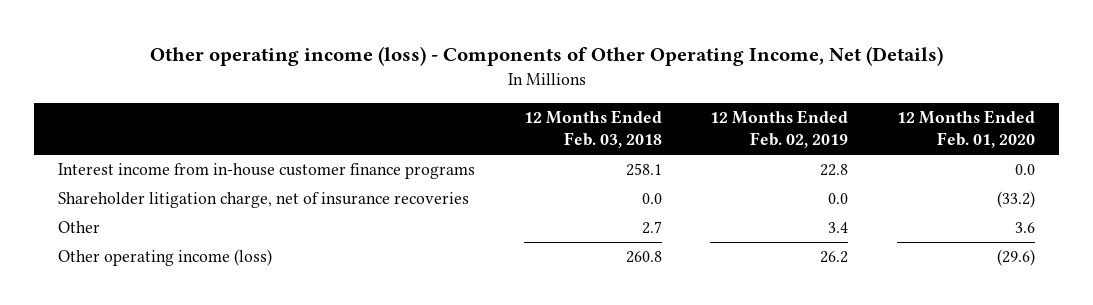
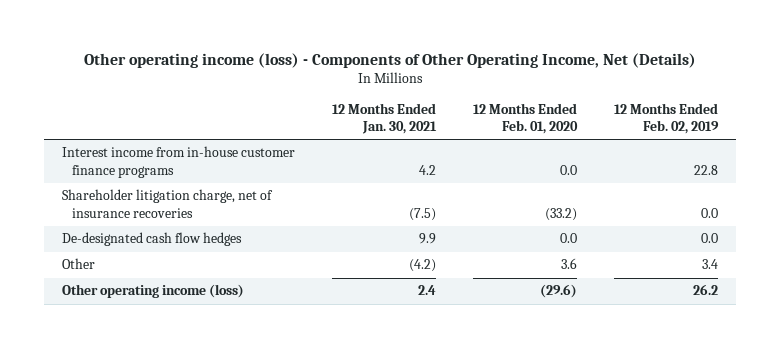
[523,110,662,149] 12 Months Ended Feb. 03, 2018 -> none
none -> [331,102,437,134] 12 Months Ended Jan. 30, 2021
none -> [62,232,243,247] De-designated cash flow hedges

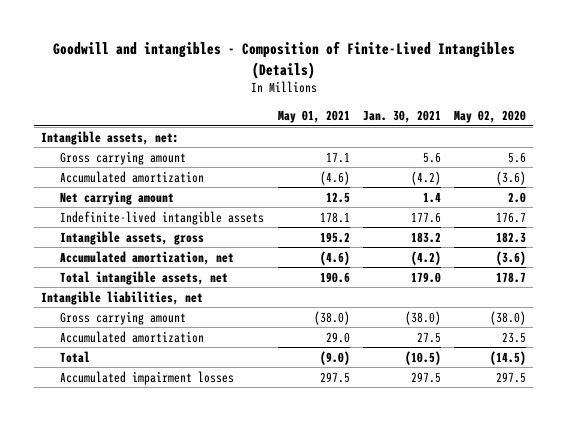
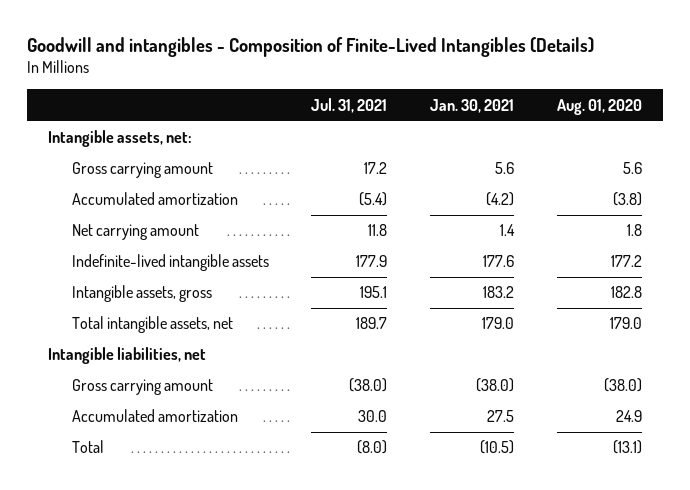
[277,110,350,124] May 01, 2021 -> none
[454,110,527,124] May 02, 2020 -> none
none -> [311,97,388,113] Jul. 31, 2021
none -> [557,98,643,115] Aug. 01, 2020
[60,250,235,265] Accumulated amortization, net -> none
[60,370,235,385] Accumulated impairment losses -> none

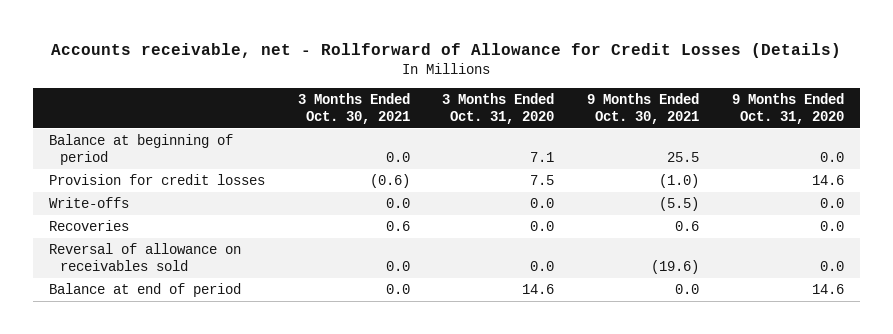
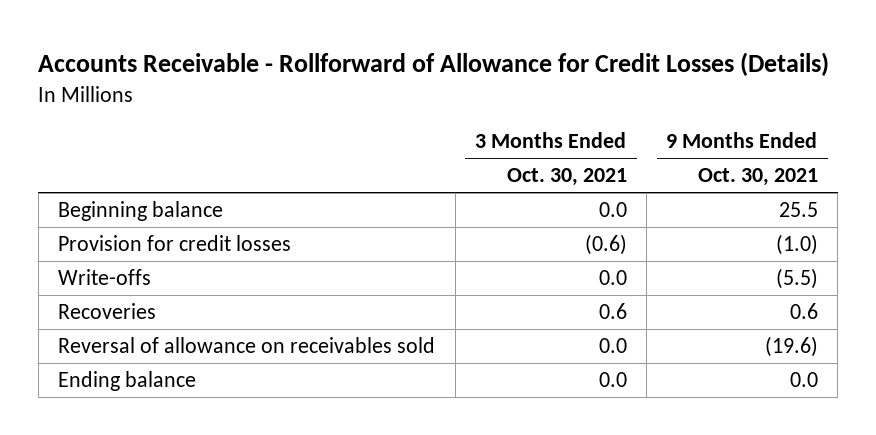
[51,42,842,58] Accounts receivable, net - Rollforward of Allowance for Credit Losses (Details) -> [38,52,830,77] Accounts Receivable - Rollforward of Allowance for Credit Losses (Details)
[442,92,555,124] 3 Months Ended Oct. 31, 2020 -> none
[731,92,844,124] 9 Months Ended Oct. 31, 2020 -> none
[49,134,234,166] Balance at beginning of period -> [58,201,224,222] Beginning balance
[49,283,242,298] Balance at end of period -> [58,371,197,392] Ending balance

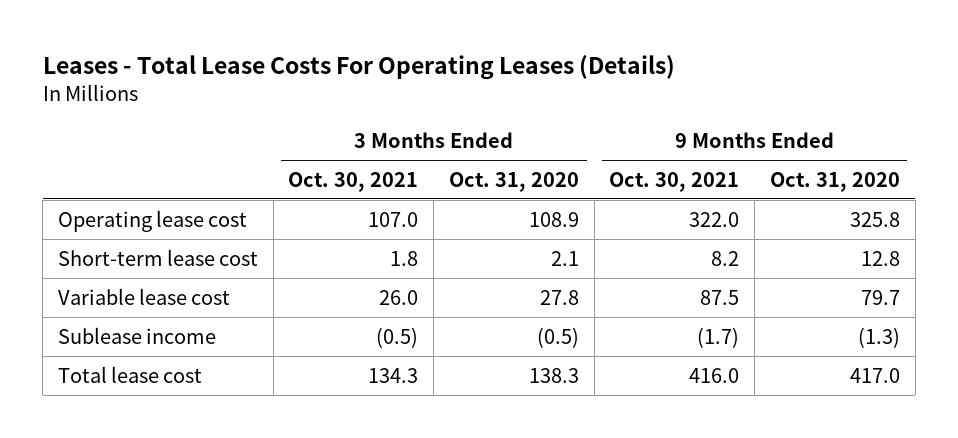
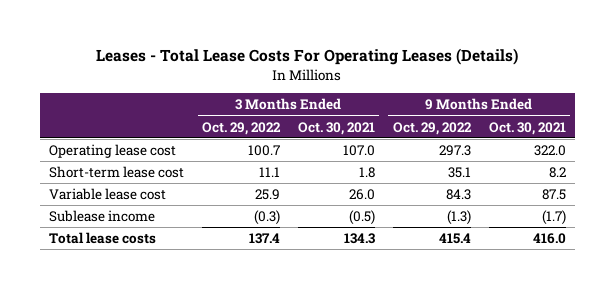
[448,171,579,192] Oct. 31, 2020 -> none
[769,171,900,192] Oct. 31, 2020 -> none
none -> [202,121,282,135] Oct. 29, 2022
none -> [392,121,472,135] Oct. 29, 2022
[58,365,203,383] Total lease cost -> [49,232,157,245] Total lease costs

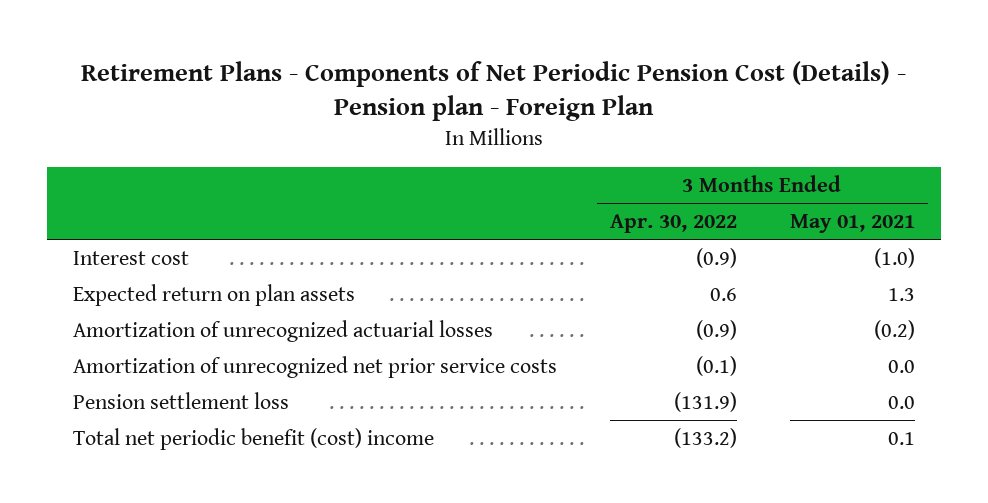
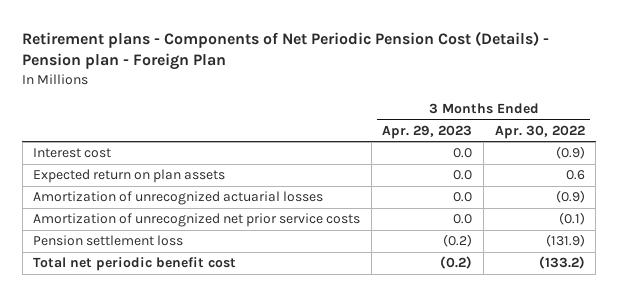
[81,60,907,122] Retirement Plans - Components of Net Periodic Pension Cost (Details) - Pension plan - Foreign Plan -> [22,30,550,71] Retirement plans - Components of Net Periodic Pension Cost (Details) - Pension plan - Foreign Plan
[789,214,915,234] May 01, 2021 -> none
none -> [382,124,473,139] Apr. 29, 2023
[73,427,435,450] Total net periodic benefit (cost) income -> [33,257,237,272] Total net periodic benefit cost

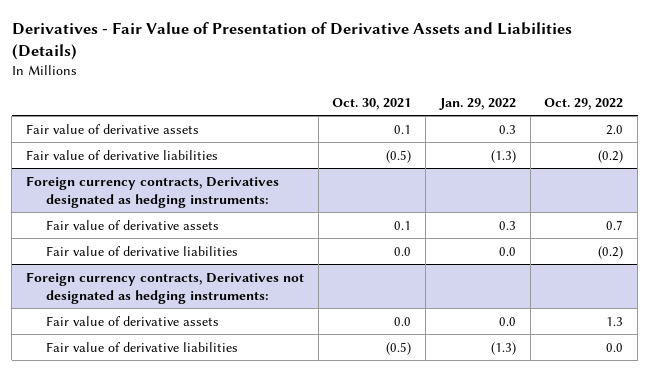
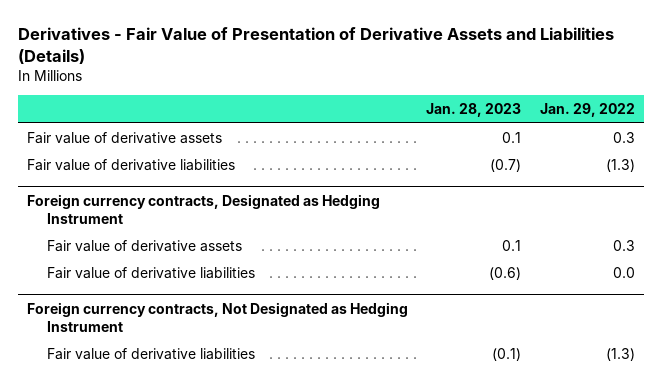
[332,97,412,110] Oct. 30, 2021 -> none
[544,97,624,110] Oct. 29, 2022 -> none
none -> [426,103,522,118] Jan. 28, 2023
[25,175,279,208] Foreign currency contracts, Derivatives designated as hedging instruments: -> [27,193,381,224] Foreign currency contracts, Designated as Hedging Instrument
[45,315,219,326] Fair value of derivative assets -> none
[25,271,304,304] Foreign currency contracts, Derivatives not designated as hedging instruments: -> [27,301,409,332] Foreign currency contracts, Not Designated as Hedging Instrument

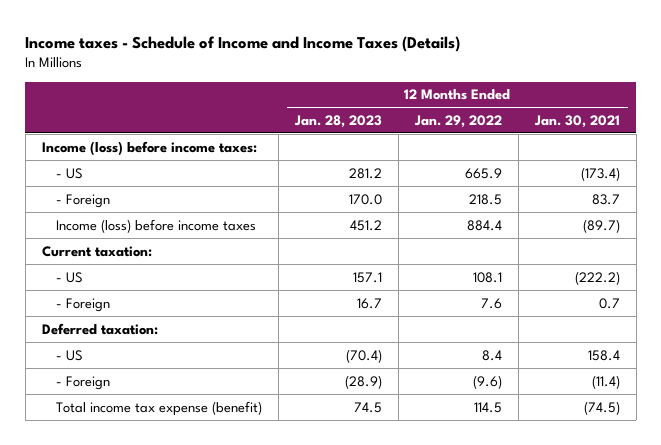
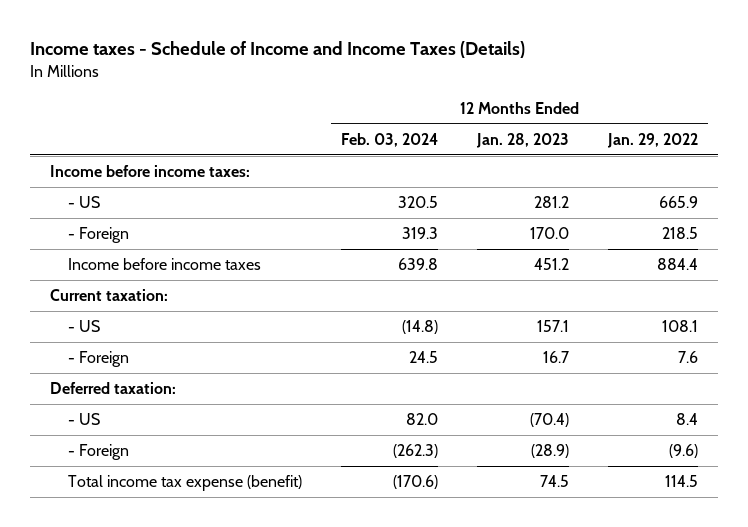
[533,114,620,128] Jan. 30, 2021 -> none
none -> [341,132,439,147] Feb. 03, 2024
[41,140,257,156] Income (loss) before income taxes: -> [49,165,250,178] Income before income taxes:
[55,218,256,233] Income (loss) before income taxes -> [68,258,262,271] Income before income taxes

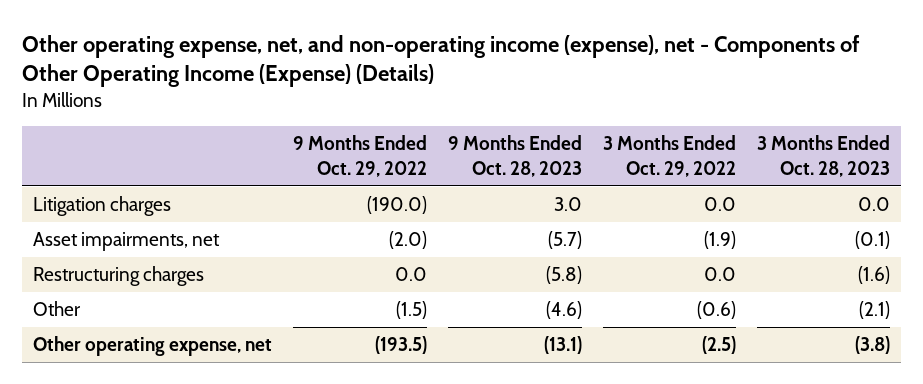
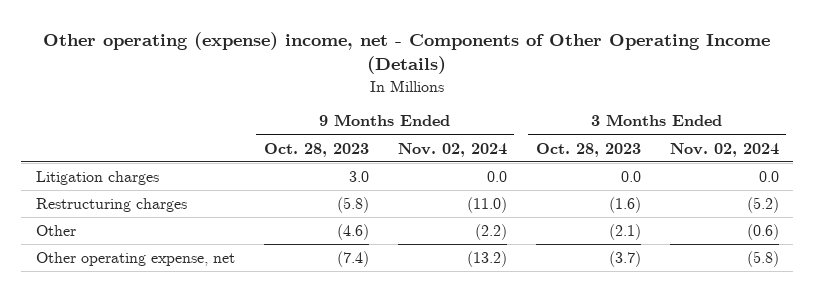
[22,34,861,88] Other operating expense, net, and non-operating income (expense), net - Components of Other Operating Income (Expense) (Details) -> [43,31,771,75] Other operating (expense) income, net - Components of Other Operating Income (Details)
[292,135,427,177] 9 Months Ended Oct. 29, 2022 -> none
[603,135,737,177] 3 Months Ended Oct. 29, 2022 -> none
none -> [397,142,507,157] Nov. 02, 2024
none -> [669,142,779,157] Nov. 02, 2024
[32,232,220,252] Asset impairments, net -> none
[544,336,583,355] (13.1) -> [336,251,369,268] (7.4)
[855,336,891,355] (3.8) -> [608,251,641,268] (3.7)

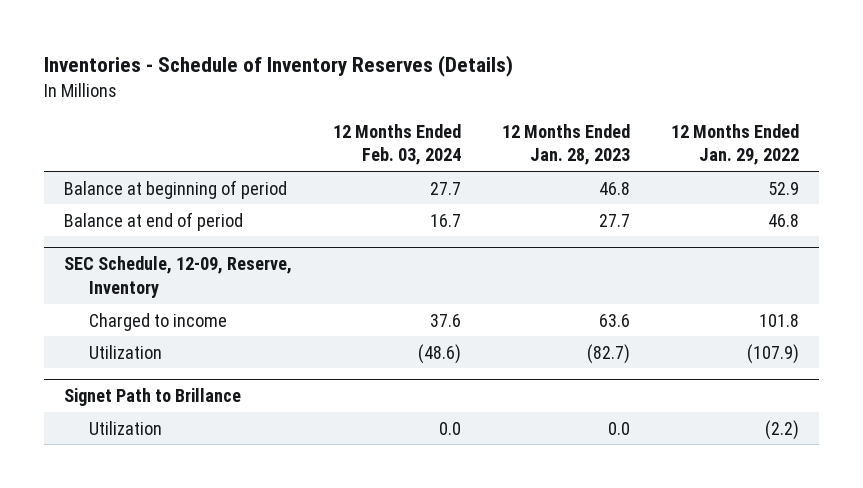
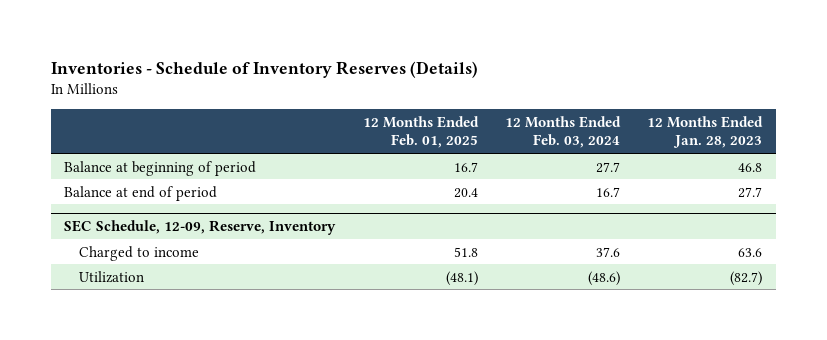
[670,123,799,166] 12 Months Ended Jan. 29, 2022 -> none
none -> [362,116,479,149] 12 Months Ended Feb. 01, 2025
[64,388,242,407] Signet Path to Brillance -> none
[88,420,162,435] Utilization -> none

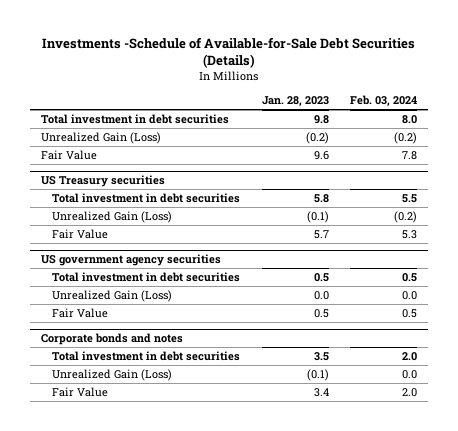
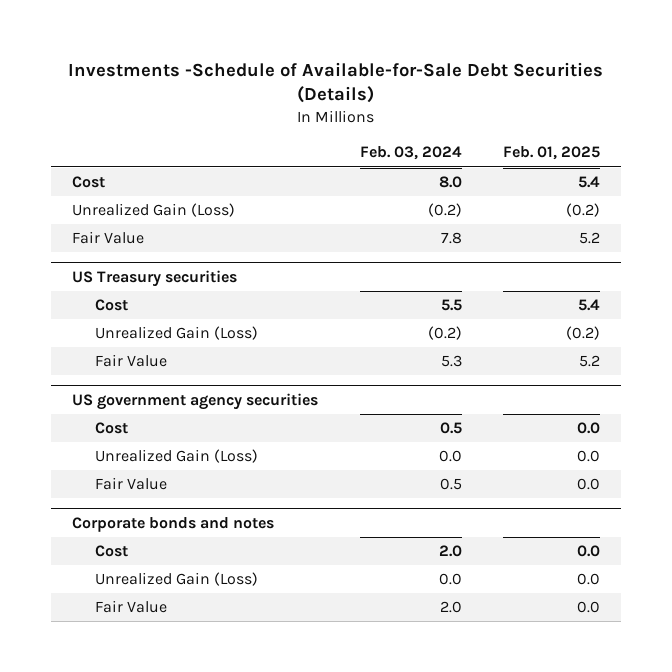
[261,96,329,107] Jan. 28, 2023 -> none
none -> [503,146,601,161] Feb. 01, 2025
[41,113,230,124] Total investment in debt securities -> [71,176,105,189] Cost
[51,192,240,203] Total investment in debt securities -> [95,299,129,312] Cost
[51,271,240,282] Total investment in debt securities -> [95,422,129,435] Cost
[51,350,240,361] Total investment in debt securities -> [95,545,129,558] Cost

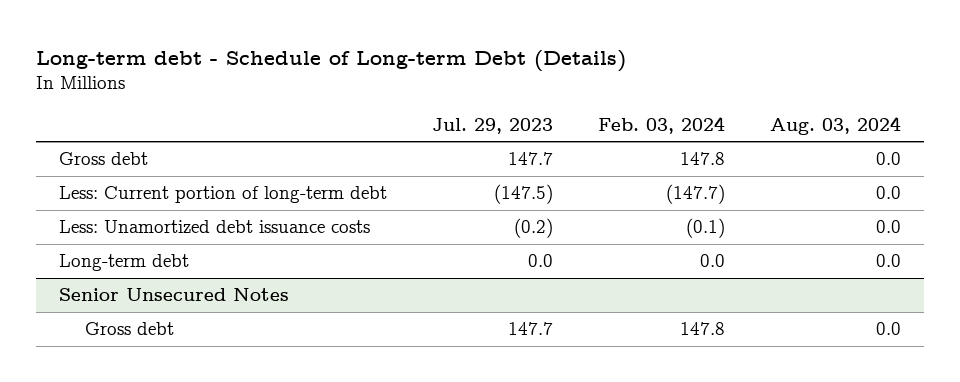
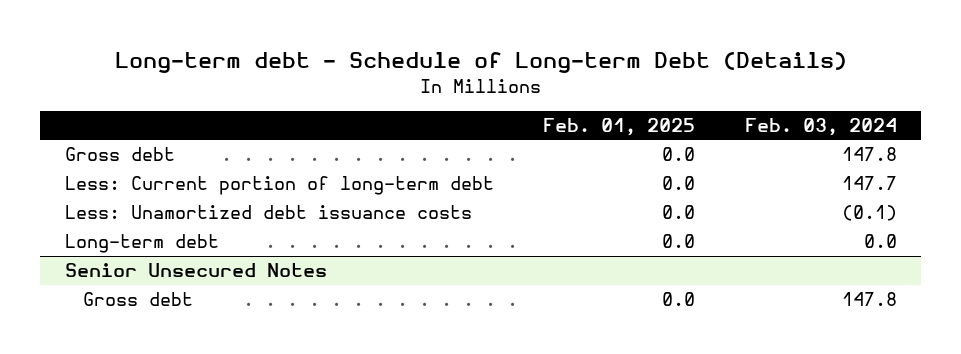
[431,117,553,134] Jul. 29, 2023 -> none
[770,115,902,135] Aug. 03, 2024 -> none
none -> [543,118,696,137] Feb. 01, 2025
[666,184,726,205] (147.7) -> [841,176,897,191] 147.7

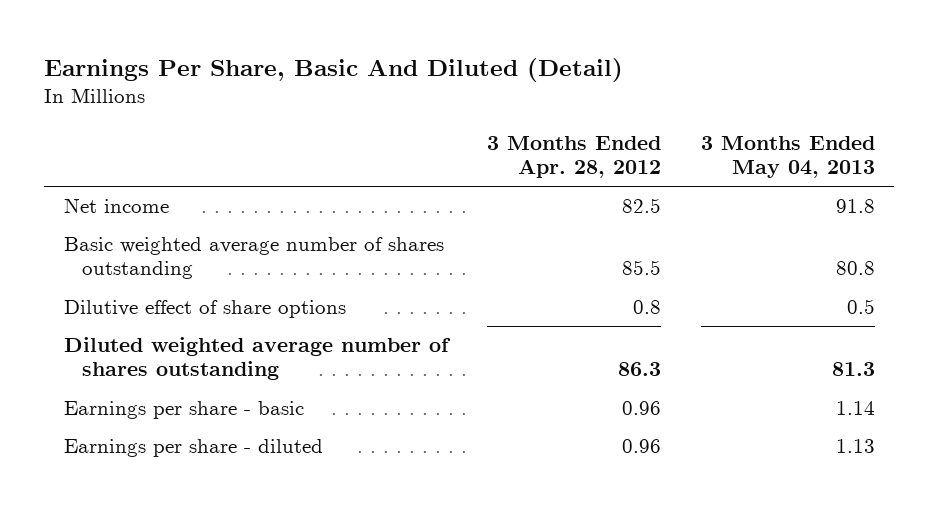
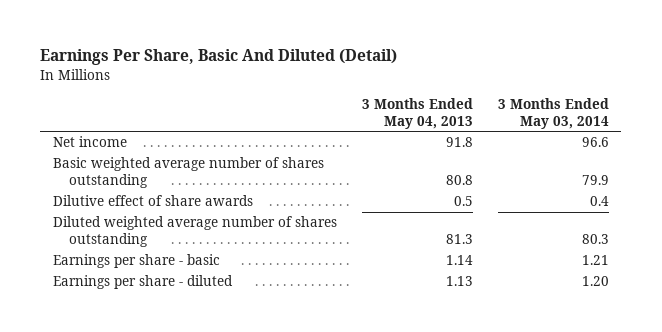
[487,135,662,178] 3 Months Ended Apr. 28, 2012 -> none
none -> [497,97,609,129] 3 Months Ended May 03, 2014
[63,300,346,319] Dilutive effect of share options -> [52,195,253,207] Dilutive effect of share awards

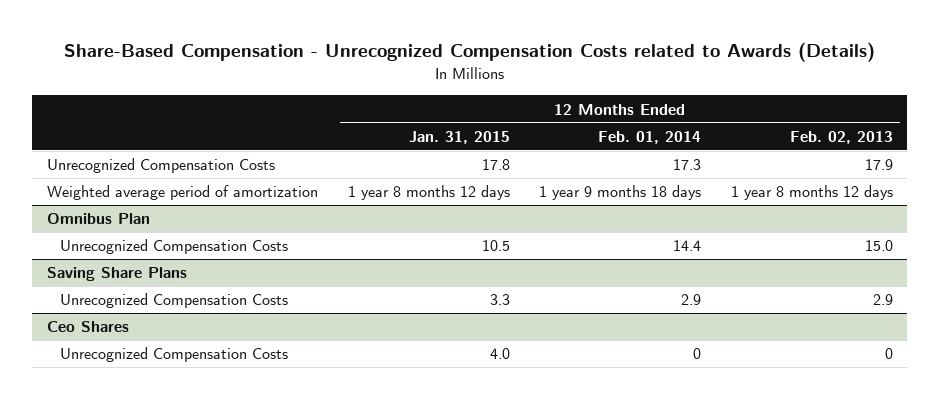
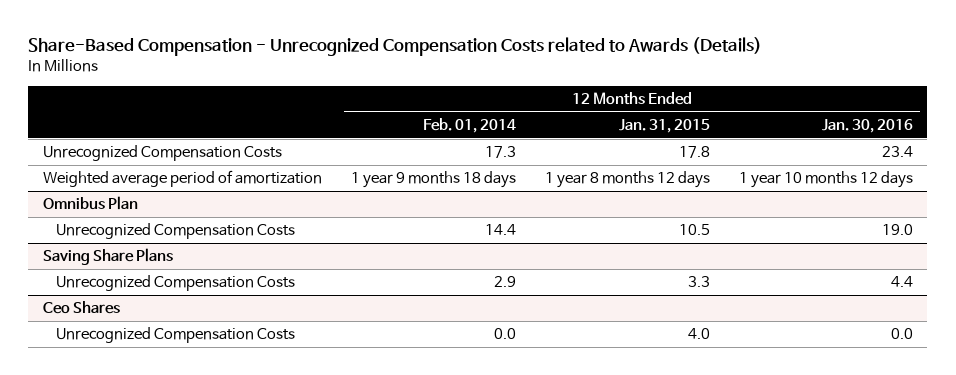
[789,130,893,144] Feb. 02, 2013 -> none
none -> [821,118,913,133] Jan. 30, 2016
[693,348,702,360] 0 -> [493,328,516,340] 0.0

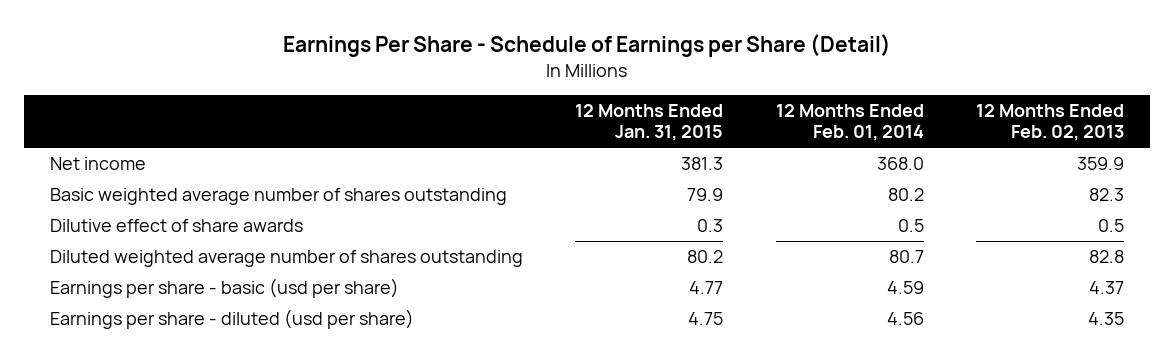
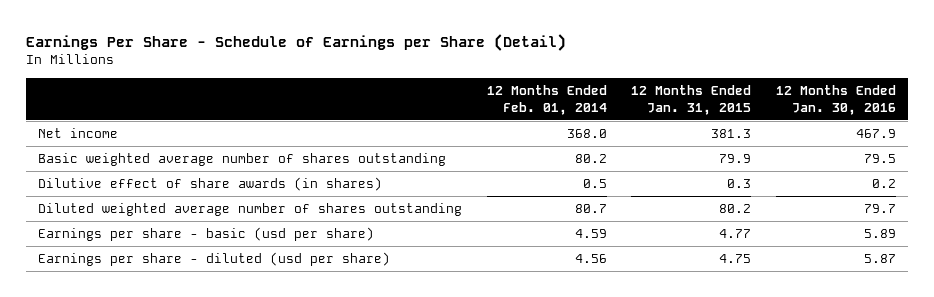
[976,104,1125,142] 12 Months Ended Feb. 02, 2013 -> none
none -> [775,84,896,115] 12 Months Ended Jan. 30, 2016
[49,219,303,233] Dilutive effect of share awards -> [38,177,383,192] Dilutive effect of share awards (in shares)

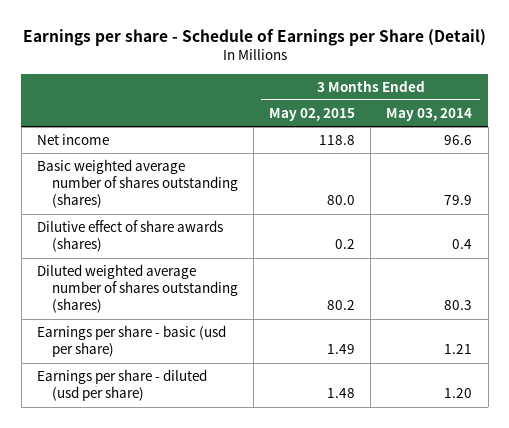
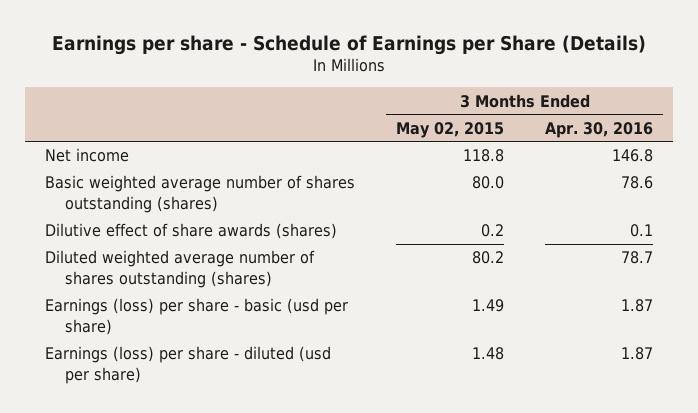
[22,29,486,47] Earnings per share - Schedule of Earnings per Share (Detail) -> [52,34,647,55] Earnings per share - Schedule of Earnings per Share (Details)
[386,108,473,122] May 03, 2014 -> none
none -> [544,121,653,138] Apr. 30, 2016
[37,325,227,358] Earnings per share - basic (usd per share) -> [45,298,349,335] Earnings (loss) per share - basic (usd per share)
[37,369,208,402] Earnings per share - diluted (usd per share) -> [45,346,332,384] Earnings (loss) per share - diluted (usd per share)

